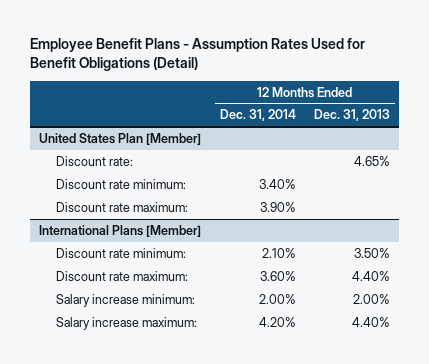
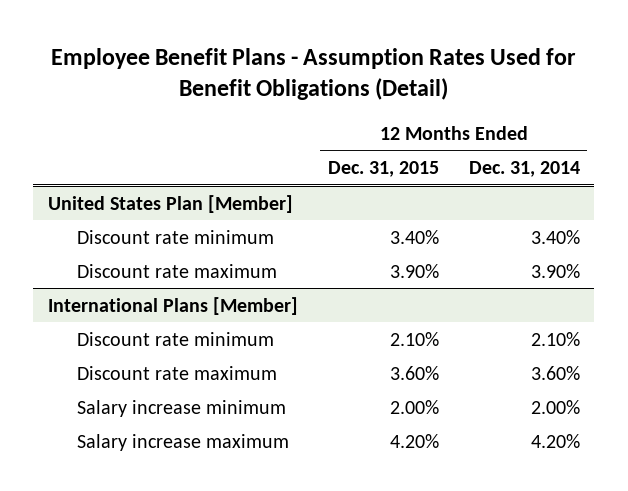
[314,109,391,122] Dec. 31, 2013 -> none
none -> [327,161,439,178] Dec. 31, 2015
[55,155,133,166] Discount rate: -> none
[55,178,186,189] Discount rate minimum: -> [76,229,274,244] Discount rate minimum
[55,201,188,212] Discount rate maximum: -> [76,263,277,278] Discount rate maximum
[55,247,186,258] Discount rate minimum: -> [76,331,274,346] Discount rate minimum
[55,270,188,281] Discount rate maximum: -> [76,365,277,380] Discount rate maximum
[55,293,195,307] Salary increase minimum: -> [76,399,286,417] Salary increase minimum
[55,316,197,330] Salary increase maximum: -> [76,433,289,451] Salary increase maximum

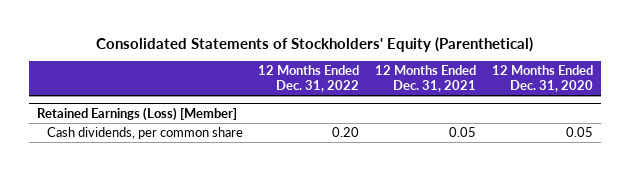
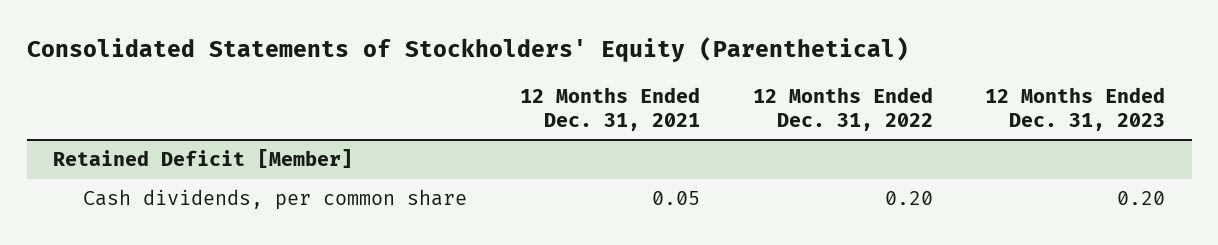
[491,64,593,93] 12 Months Ended Dec. 31, 2020 -> none
none -> [985,86,1166,131] 12 Months Ended Dec. 31, 2023
[37,106,238,121] Retained Earnings (Loss) [Member] -> [53,149,354,169] Retained Deficit [Member]

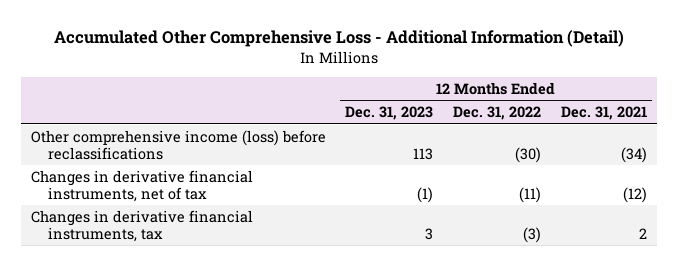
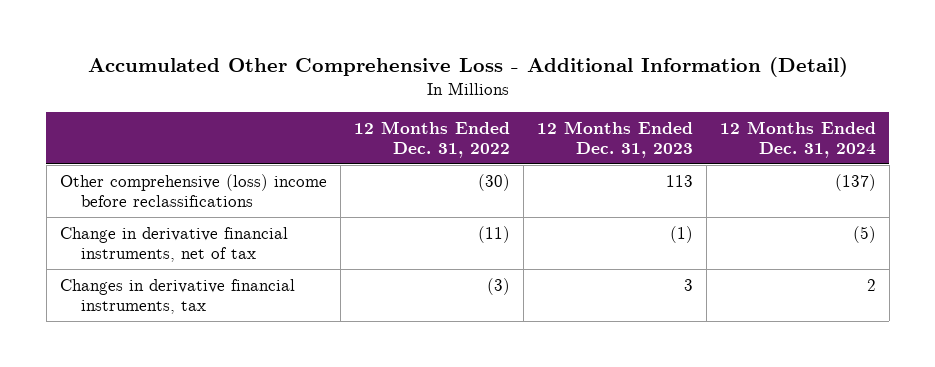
[561,106,648,121] Dec. 31, 2021 -> none
none -> [719,120,876,158] 12 Months Ended Dec. 31, 2024
[30,129,326,160] Other comprehensive income (loss) before reclassifications -> [59,173,327,207] Other comprehensive (loss) income before reclassifications
[30,169,253,202] Changes in derivative financial instruments, net of tax -> [59,226,288,262] Change in derivative financial instruments, net of tax

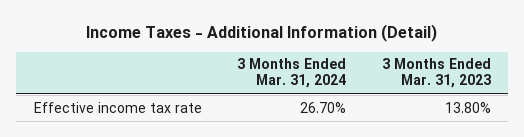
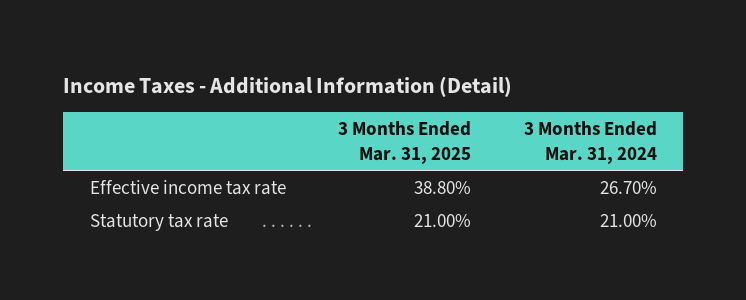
[381,58,491,89] 3 Months Ended Mar. 31, 2023 -> none
none -> [338,121,472,164] 3 Months Ended Mar. 31, 2025
none -> [89,213,228,231] Statutory tax rate

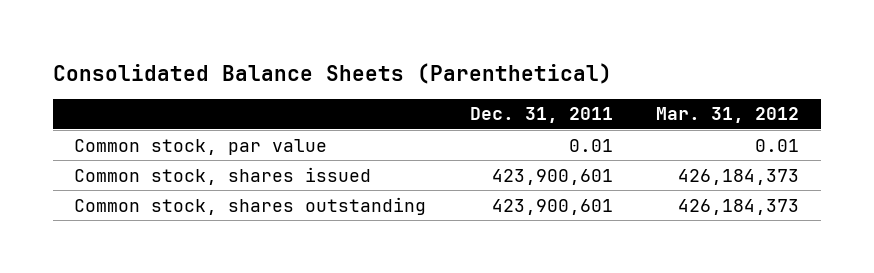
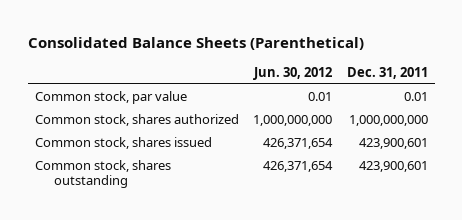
[656,107,800,124] Mar. 31, 2012 -> none
none -> [253,66,333,80] Jun. 30, 2012
none -> [34,114,239,127] Common stock, shares authorized

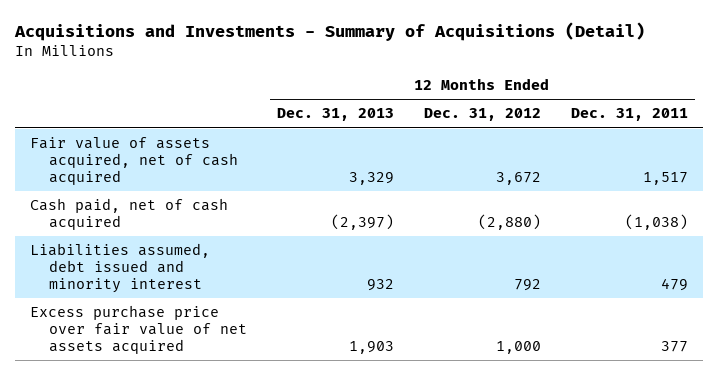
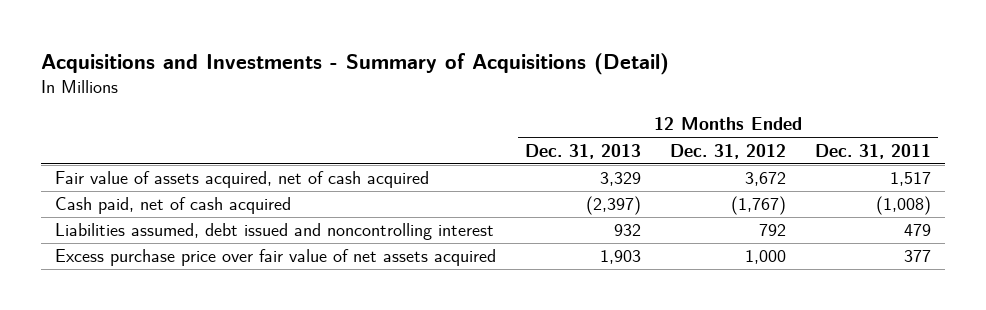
[477,214,541,231] (2,880) -> [730,196,786,216] (1,767)
[624,214,688,231] (1,038) -> [875,196,931,216] (1,008)
[29,243,210,294] Liabilities assumed, debt issued and minority interest -> [55,223,495,241] Liabilities assumed, debt issued and noncontrolling interest

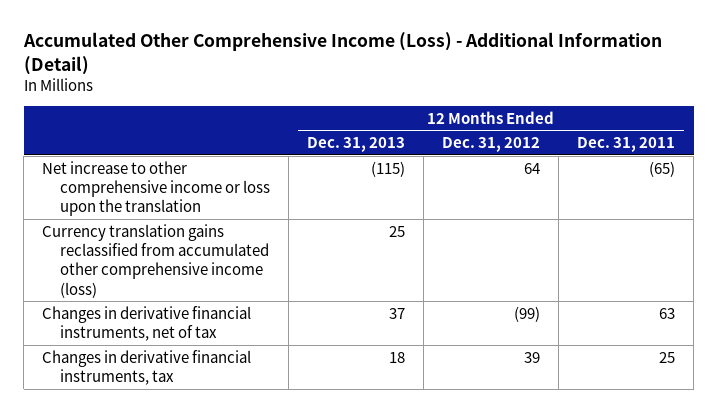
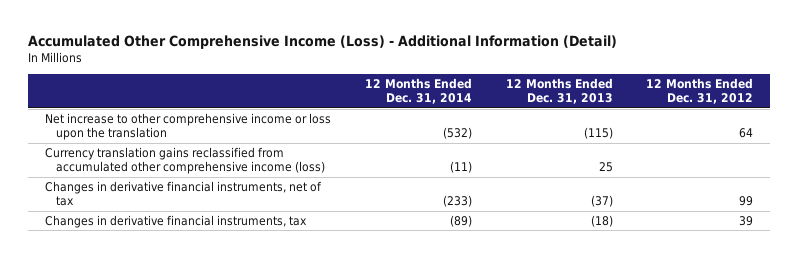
[577,137,676,153] Dec. 31, 2011 -> none
none -> [364,77,472,105] 12 Months Ended Dec. 31, 2014
[389,307,406,319] 37 -> [590,195,613,208] (37)
[514,305,541,322] (99) -> [739,196,754,207] 99
[389,351,406,363] 18 -> [590,214,613,227] (18)

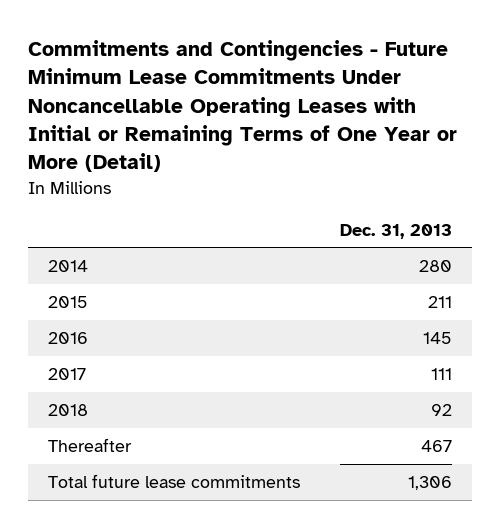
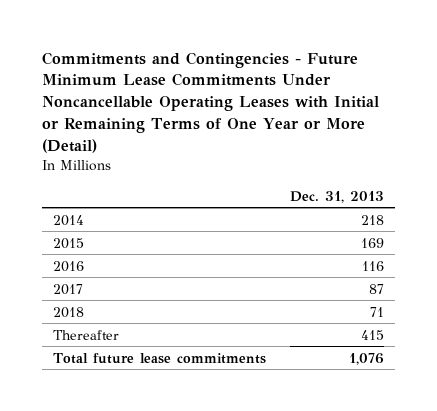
[418,260,452,273] 280 -> [360,214,384,225] 218
[427,296,452,309] 211 -> [360,237,384,248] 169
[422,332,452,345] 145 -> [361,260,384,271] 116
[430,368,452,381] 111 -> [368,283,384,294] 87
[430,404,452,417] 92 -> [369,306,384,317] 71
[420,440,452,453] 467 -> [360,329,384,340] 415
[407,476,452,491] 1,306 -> [348,352,384,365] 1,076

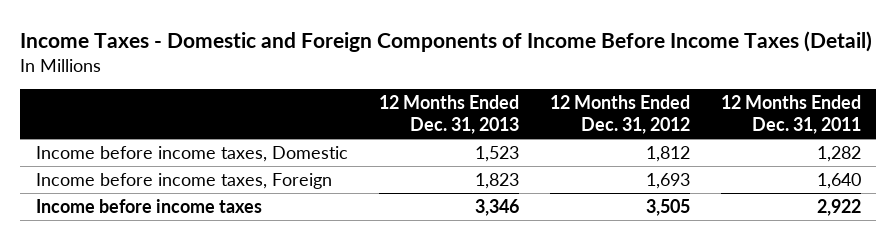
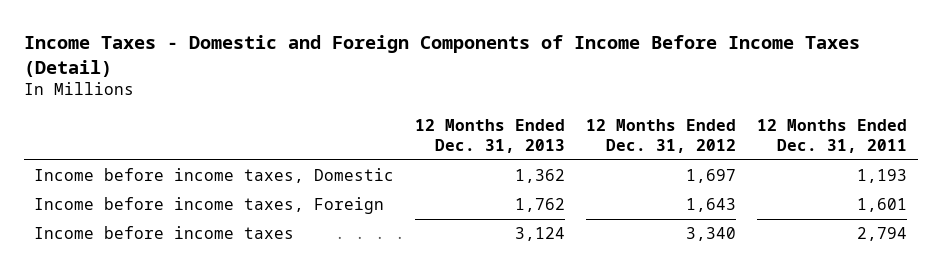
[474,145,519,162] 1,523 -> [515,169,566,184] 1,362
[645,145,690,162] 1,812 -> [686,169,737,184] 1,697
[816,145,861,162] 1,282 -> [857,169,908,184] 1,193
[474,172,519,189] 1,823 -> [515,198,566,213] 1,762
[645,172,690,189] 1,693 -> [686,198,737,213] 1,643
[816,172,861,189] 1,640 -> [857,198,908,213] 1,601
[474,198,519,216] 3,346 -> [515,227,566,242] 3,124
[645,198,690,216] 3,505 -> [686,227,737,242] 3,340
[816,198,861,216] 2,922 -> [857,227,908,242] 2,794

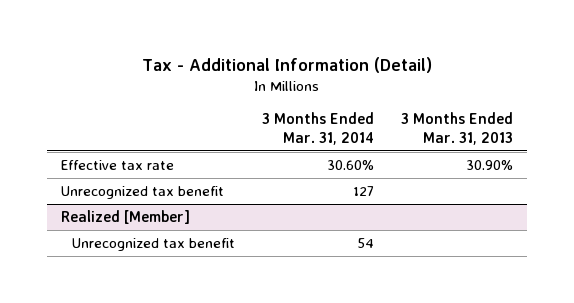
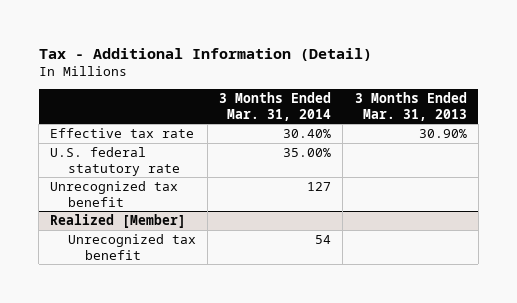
[327,159,375,170] 30.60% -> [283,129,332,139] 30.40%
none -> [50,147,180,176] U.S. federal statutory rate

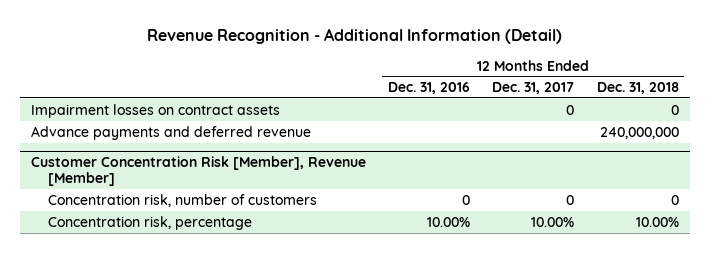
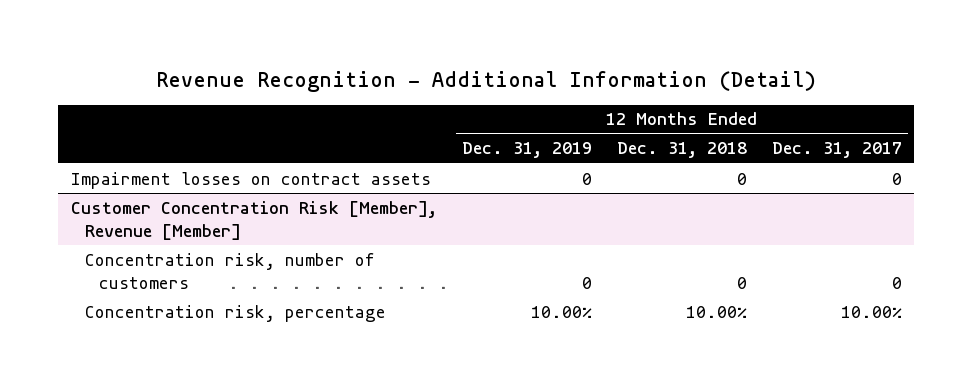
[388,82,471,95] Dec. 31, 2016 -> none
none -> [461,142,592,159] Dec. 31, 2019
[30,125,311,140] Advance payments and deferred revenue -> none

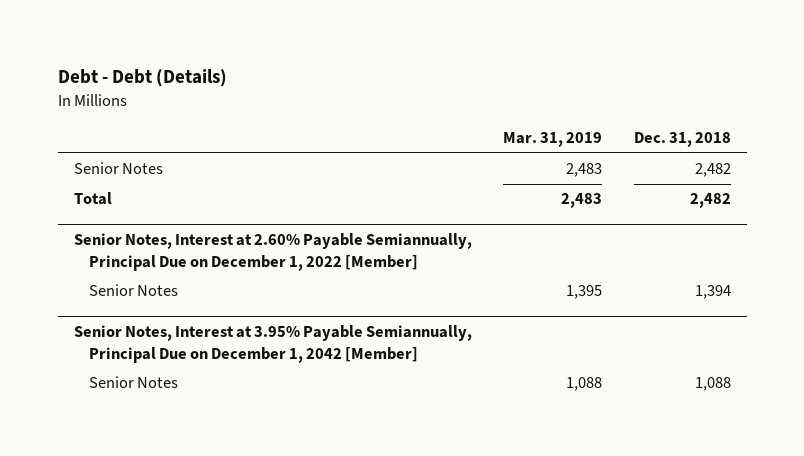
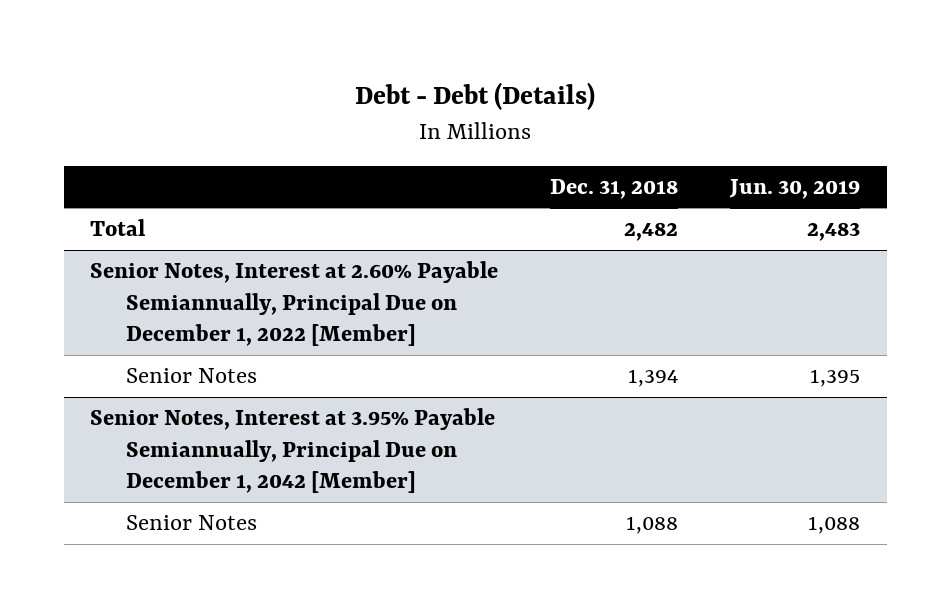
[503,132,603,148] Mar. 31, 2019 -> none
none -> [729,178,861,199] Jun. 30, 2019
[73,162,163,175] Senior Notes -> none

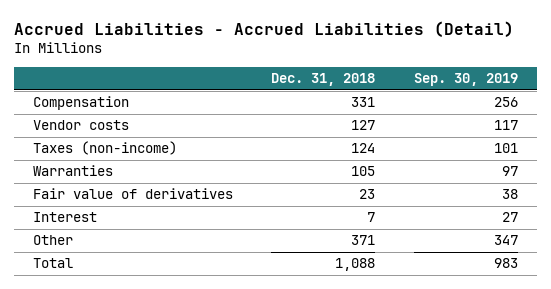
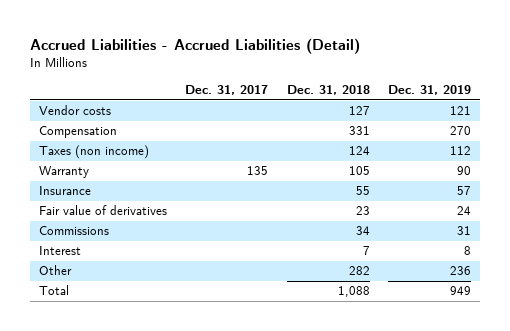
[413,73,518,87] Sep. 30, 2019 -> none
none -> [185,85,269,96] Dec. 31, 2017
none -> [388,85,472,96] Dec. 31, 2019
[32,96,129,111] Compensation -> [38,126,117,139] Compensation
[32,141,177,156] Taxes (non-income) -> [38,145,149,160] Taxes (non income)
[32,165,113,177] Warranties -> [38,166,89,179] Warranty
none -> [38,186,91,196] Insurance
none -> [38,226,109,236] Commissions
[351,235,376,246] 371 -> [348,266,370,276] 282

